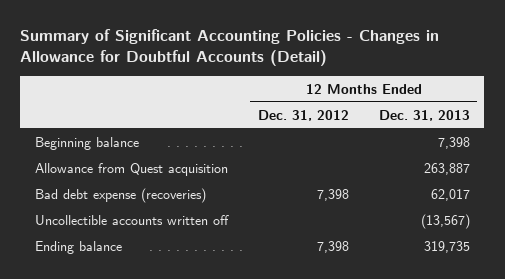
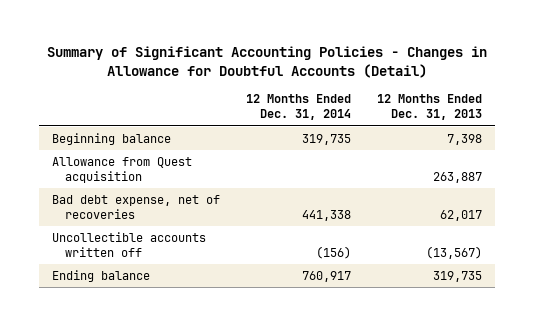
[257,109,349,121] Dec. 31, 2012 -> none
none -> [246,94,352,121] 12 Months Ended Dec. 31, 2014
[35,187,207,203] Bad debt expense (recoveries) -> [51,195,220,219] Bad debt expense, net of recoveries

